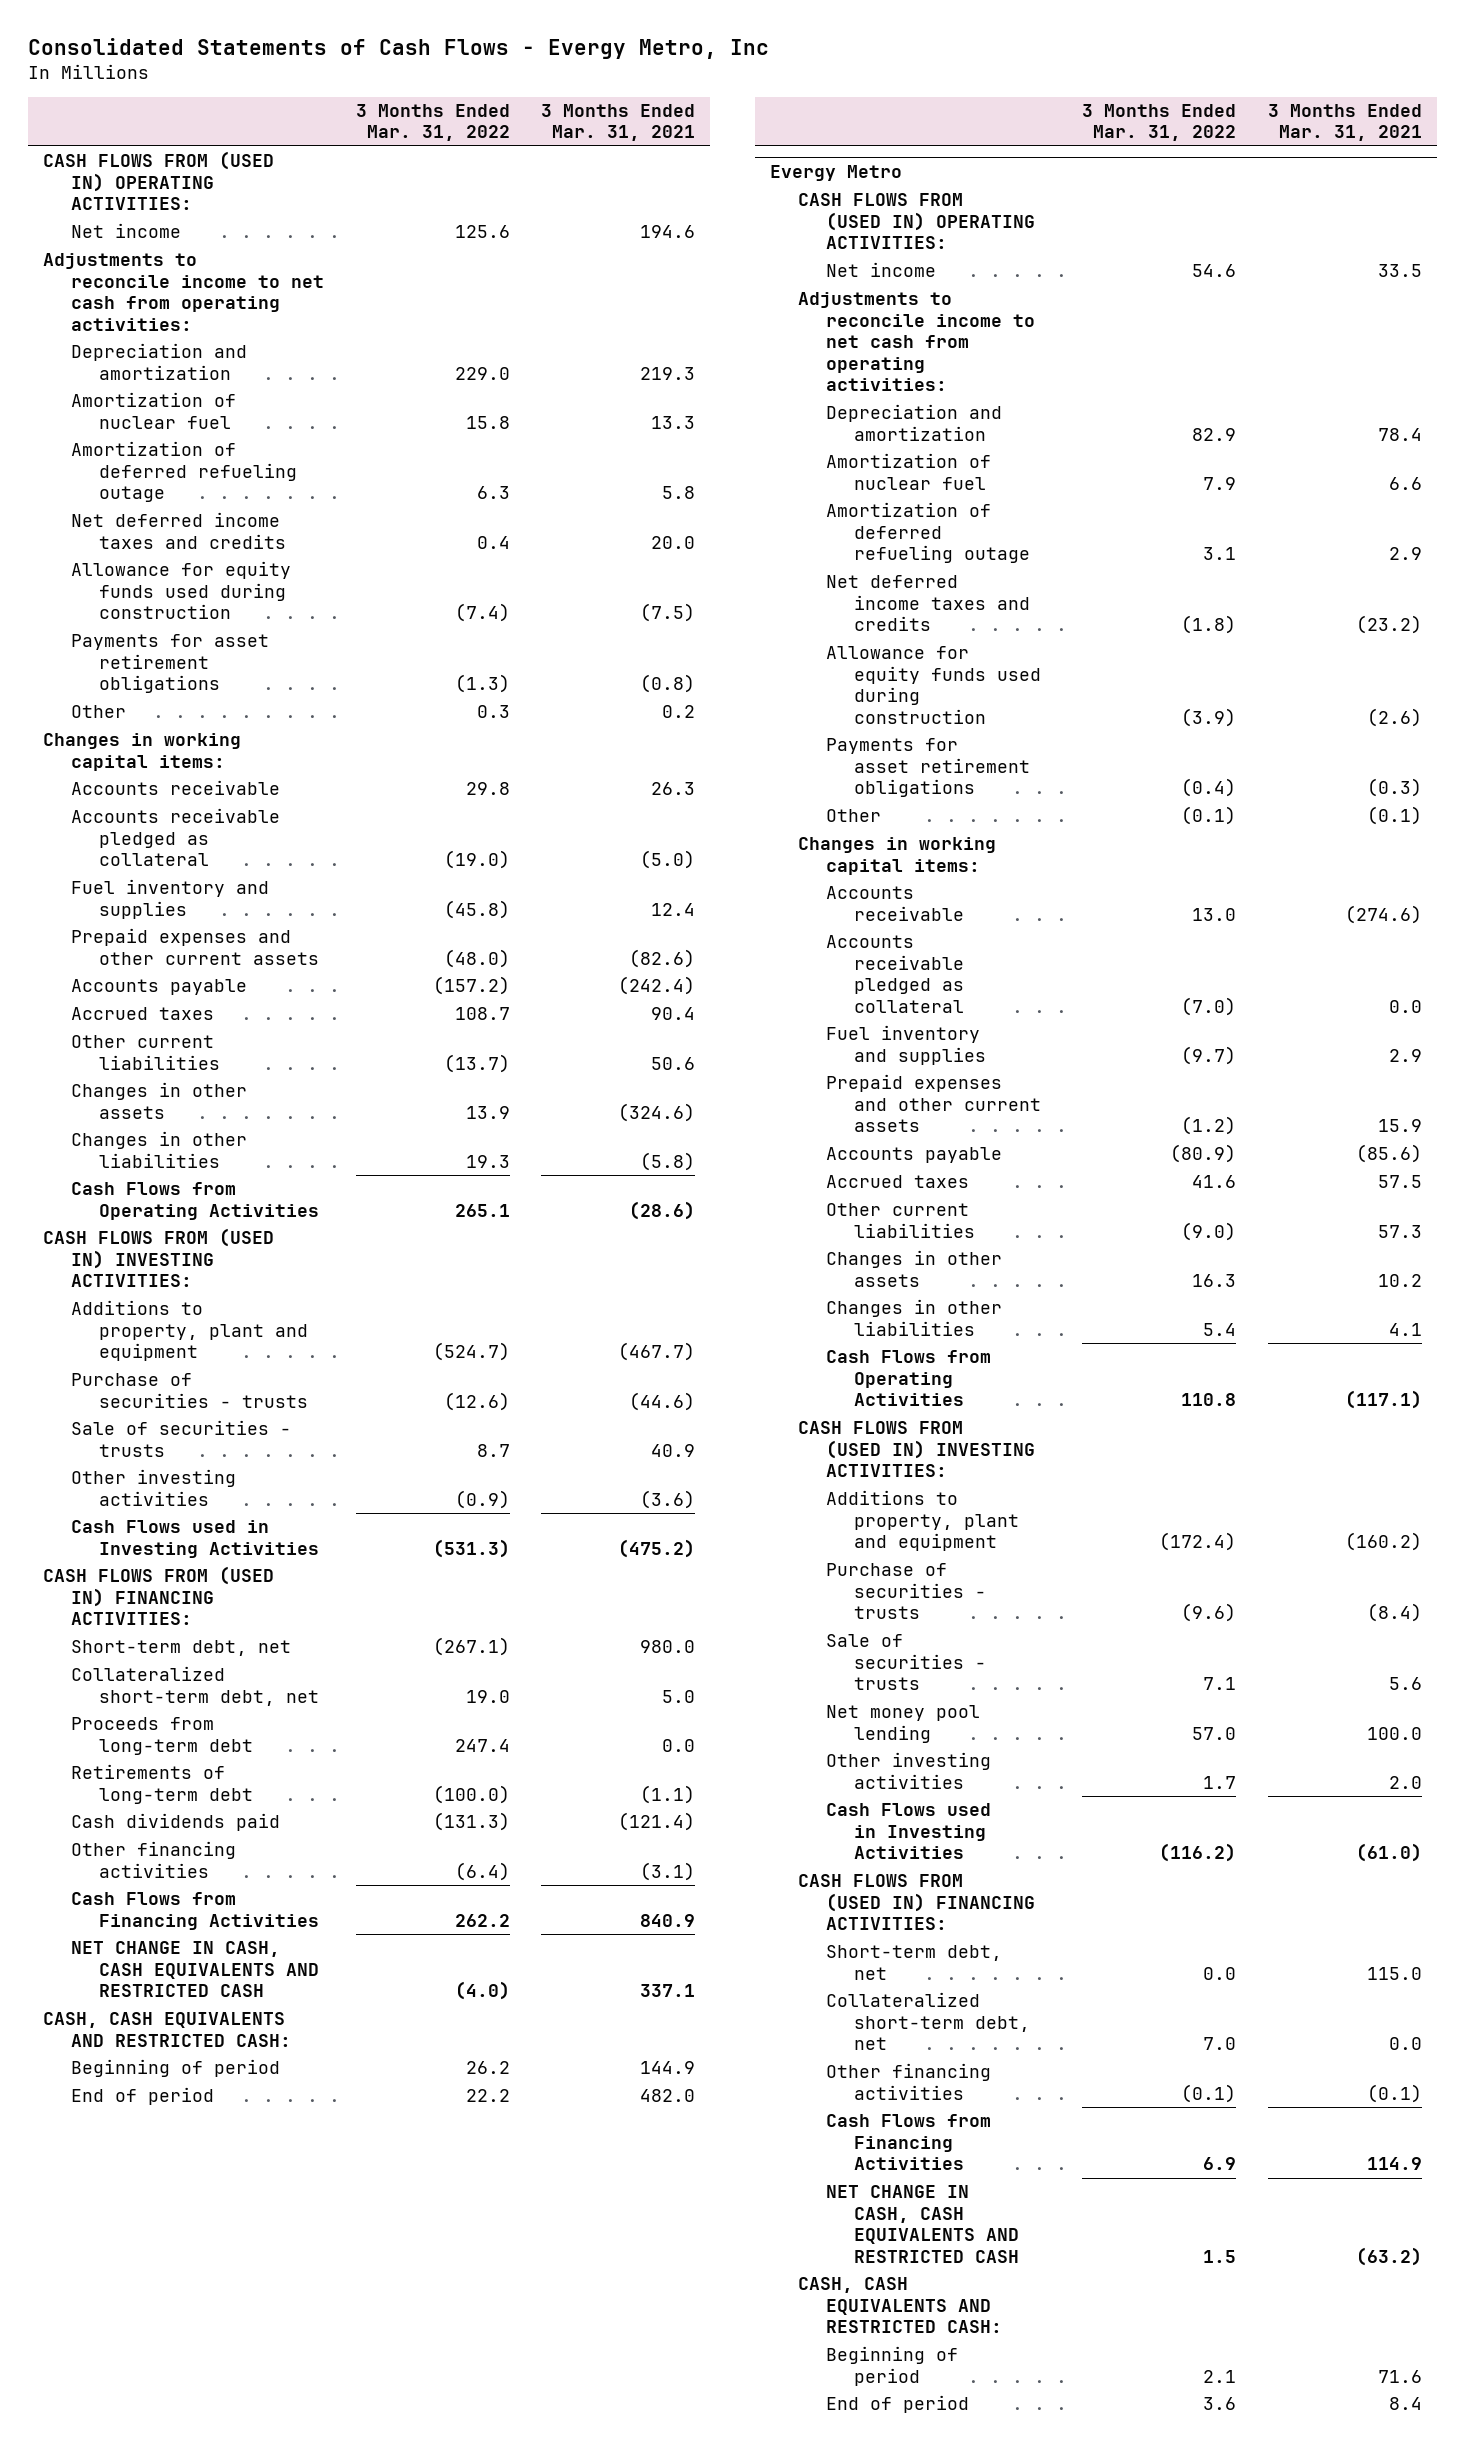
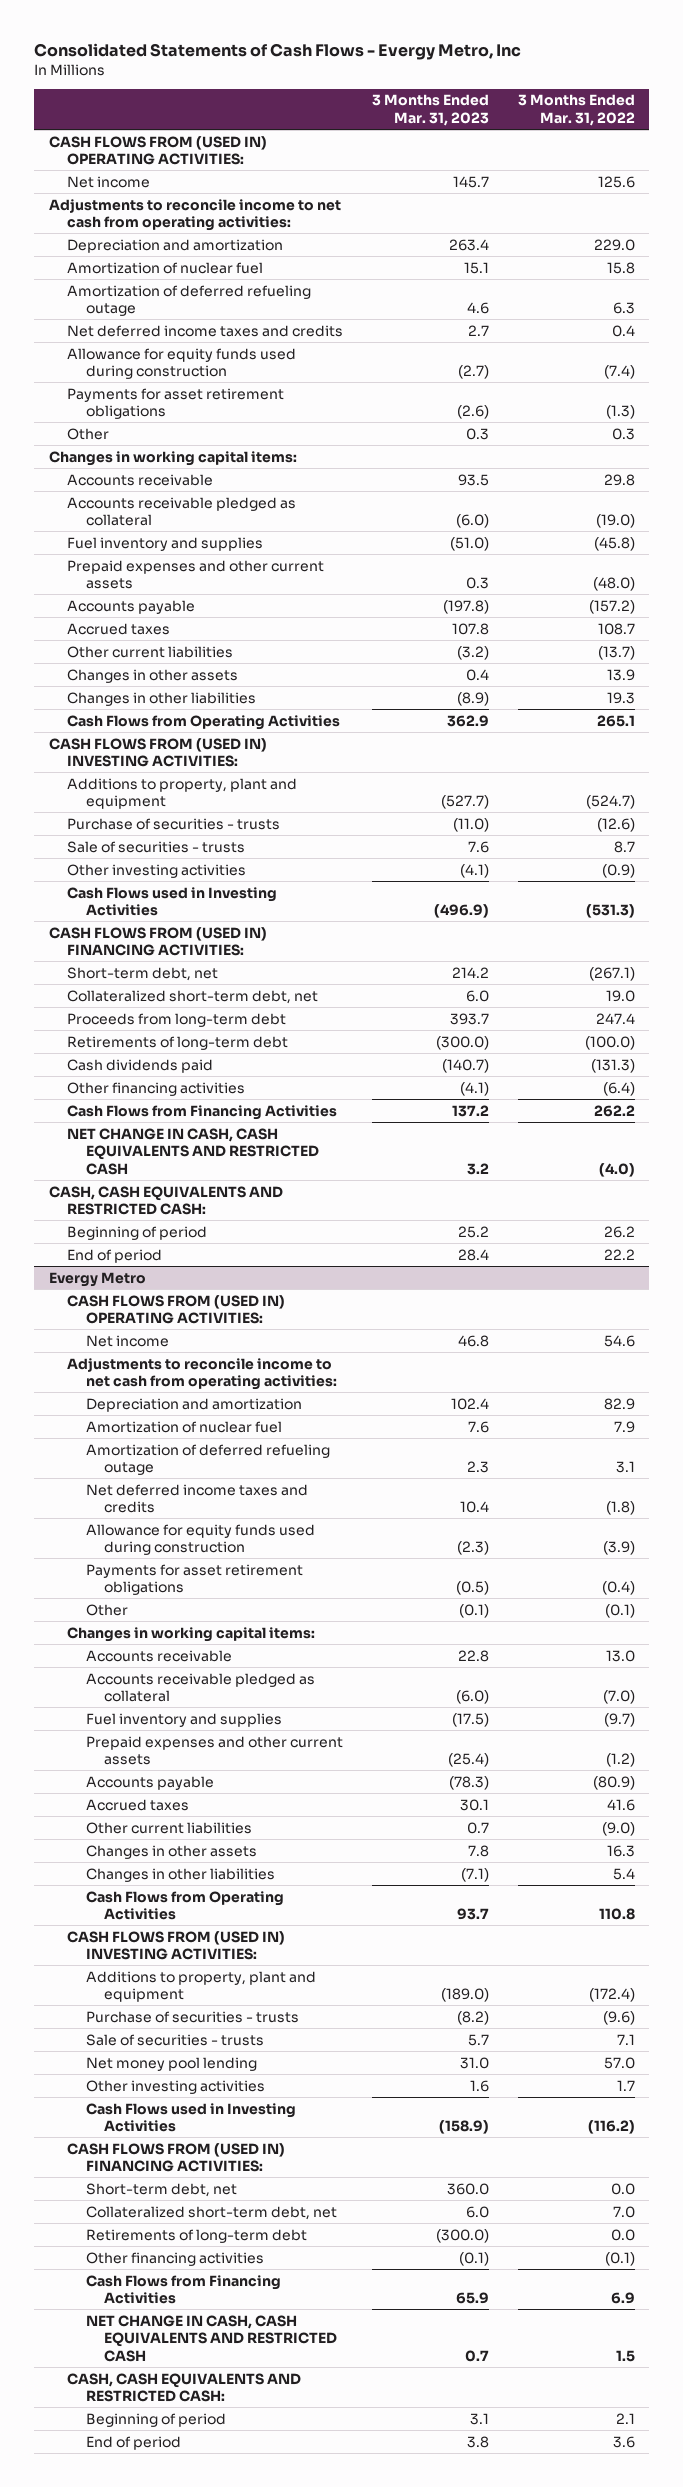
[540,103,695,142] 3 Months Ended Mar. 31, 2021 -> none
none -> [371,94,489,126] 3 Months Ended Mar. 31, 2023
none -> [85,2228,307,2243] Retirements of long-term debt

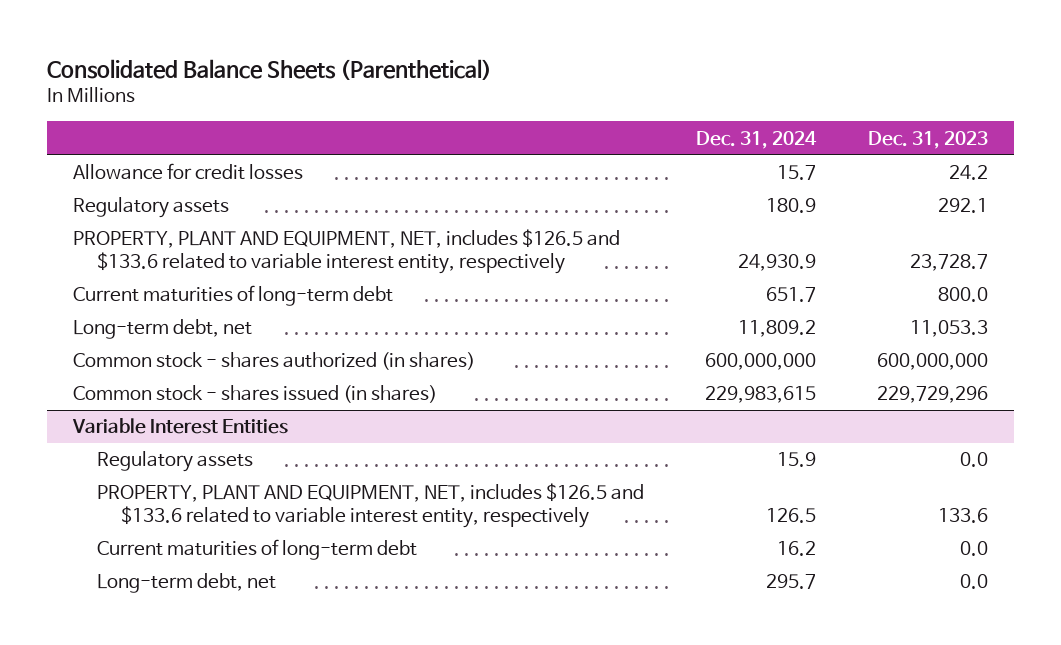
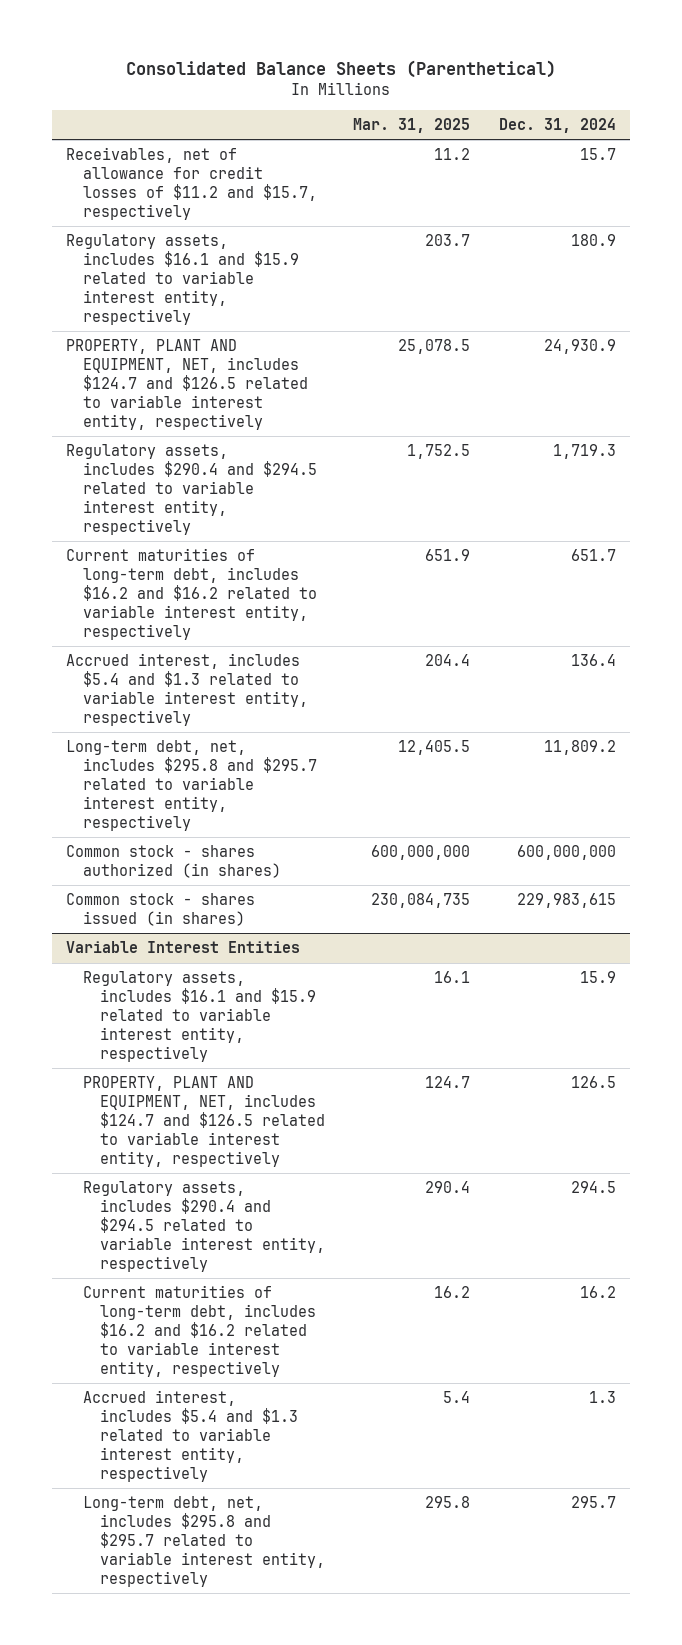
[867,130,988,149] Dec. 31, 2023 -> none
none -> [353,117,471,133] Mar. 31, 2025
[73,163,304,181] Allowance for credit losses -> [66,147,317,220] Receivables, net of allowance for credit losses of $11.2 and $15.7, respectively
[73,197,230,219] Regulatory assets -> [66,234,299,325] Regulatory assets, includes $16.1 and $15.9 related to variable interest entity, respectively
[73,229,621,274] PROPERTY, PLANT AND EQUIPMENT, NET, includes $126.5 and $133.6 related to variable interest entity, respectively -> [66,339,308,430] PROPERTY, PLANT AND EQUIPMENT, NET, includes $124.7 and $126.5 related to variable interest entity, respectively
none -> [66,444,317,535] Regulatory assets, includes $290.4 and $294.5 related to variable interest entity, respectively
[73,285,394,307] Current maturities of long-term debt -> [66,548,317,640] Current maturities of long-term debt, includes $16.2 and $16.2 related to variable interest entity, respectively
none -> [66,653,308,726] Accrued interest, includes $5.4 and $1.3 related to variable interest entity, respectively
[73,319,253,340] Long-term debt, net -> [66,740,317,831] Long-term debt, net, includes $295.8 and $295.7 related to variable interest entity, respectively
[97,451,254,473] Regulatory assets -> [82,971,316,1062] Regulatory assets, includes $16.1 and $15.9 related to variable interest entity, respectively
[97,483,645,528] PROPERTY, PLANT AND EQUIPMENT, NET, includes $126.5 and $133.6 related to variable interest entity, respectively -> [82,1076,325,1167] PROPERTY, PLANT AND EQUIPMENT, NET, includes $124.7 and $126.5 related to variable interest entity, respectively
none -> [82,1181,325,1272] Regulatory assets, includes $290.4 and $294.5 related to variable interest entity, respectively
[97,539,418,561] Current maturities of long-term debt -> [82,1285,316,1377] Current maturities of long-term debt, includes $16.2 and $16.2 related to variable interest entity, respectively
none -> [82,1390,298,1482] Accrued interest, includes $5.4 and $1.3 related to variable interest entity, respectively
[97,573,277,594] Long-term debt, net -> [82,1496,325,1587] Long-term debt, net, includes $295.8 and $295.7 related to variable interest entity, respectively

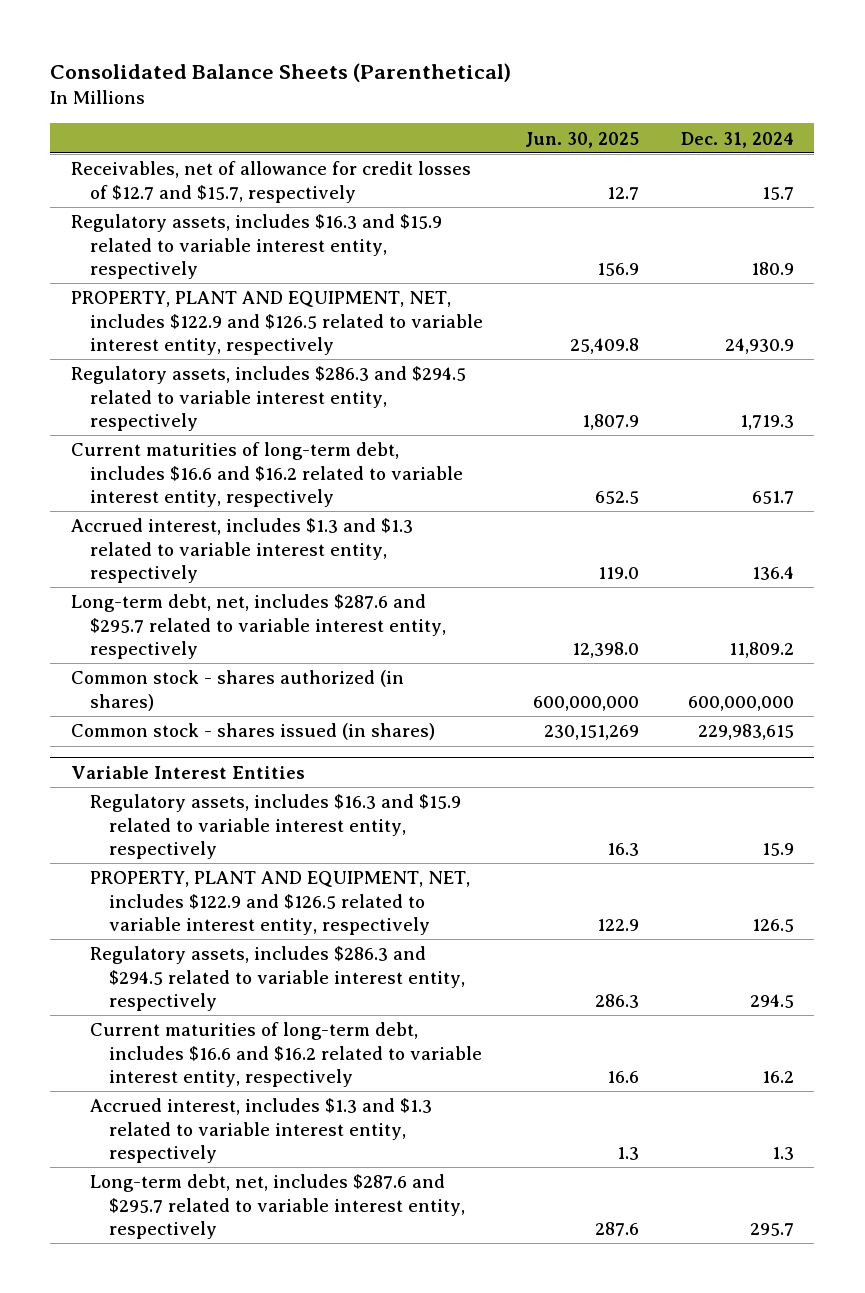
[353,117,471,133] Mar. 31, 2025 -> none
none -> [524,131,639,148] Jun. 30, 2025
[66,147,317,220] Receivables, net of allowance for credit losses of $11.2 and $15.7, respectively -> [71,161,472,203] Receivables, net of allowance for credit losses of $12.7 and $15.7, respectively
[66,234,299,325] Regulatory assets, includes $16.1 and $15.9 related to variable interest entity, respectively -> [71,214,443,279] Regulatory assets, includes $16.3 and $15.9 related to variable interest entity, respectively
[66,339,308,430] PROPERTY, PLANT AND EQUIPMENT, NET, includes $124.7 and $126.5 related to variable interest entity, respectively -> [71,291,483,355] PROPERTY, PLANT AND EQUIPMENT, NET, includes $122.9 and $126.5 related to variable interest entity, respectively
[66,444,317,535] Regulatory assets, includes $290.4 and $294.5 related to variable interest entity, respectively -> [71,366,467,431] Regulatory assets, includes $286.3 and $294.5 related to variable interest entity, respectively
[66,548,317,640] Current maturities of long-term debt, includes $16.2 and $16.2 related to variable interest entity, respectively -> [71,442,463,507] Current maturities of long-term debt, includes $16.6 and $16.2 related to variable interest entity, respectively
[66,653,308,726] Accrued interest, includes $5.4 and $1.3 related to variable interest entity, respectively -> [71,518,414,583] Accrued interest, includes $1.3 and $1.3 related to variable interest entity, respectively
[66,740,317,831] Long-term debt, net, includes $295.8 and $295.7 related to variable interest entity, respectively -> [71,594,446,659] Long-term debt, net, includes $287.6 and $295.7 related to variable interest entity, respectively
[82,971,316,1062] Regulatory assets, includes $16.1 and $15.9 related to variable interest entity, respectively -> [89,794,461,859] Regulatory assets, includes $16.3 and $15.9 related to variable interest entity, respectively
[82,1076,325,1167] PROPERTY, PLANT AND EQUIPMENT, NET, includes $124.7 and $126.5 related to variable interest entity, respectively -> [89,871,470,935] PROPERTY, PLANT AND EQUIPMENT, NET, includes $122.9 and $126.5 related to variable interest entity, respectively
[82,1181,325,1272] Regulatory assets, includes $290.4 and $294.5 related to variable interest entity, respectively -> [89,946,465,1011] Regulatory assets, includes $286.3 and $294.5 related to variable interest entity, respectively
[82,1285,316,1377] Current maturities of long-term debt, includes $16.2 and $16.2 related to variable interest entity, respectively -> [89,1022,482,1087] Current maturities of long-term debt, includes $16.6 and $16.2 related to variable interest entity, respectively
[82,1390,298,1482] Accrued interest, includes $5.4 and $1.3 related to variable interest entity, respectively -> [89,1098,432,1163] Accrued interest, includes $1.3 and $1.3 related to variable interest entity, respectively
[82,1496,325,1587] Long-term debt, net, includes $295.8 and $295.7 related to variable interest entity, respectively -> [89,1174,465,1239] Long-term debt, net, includes $287.6 and $295.7 related to variable interest entity, respectively

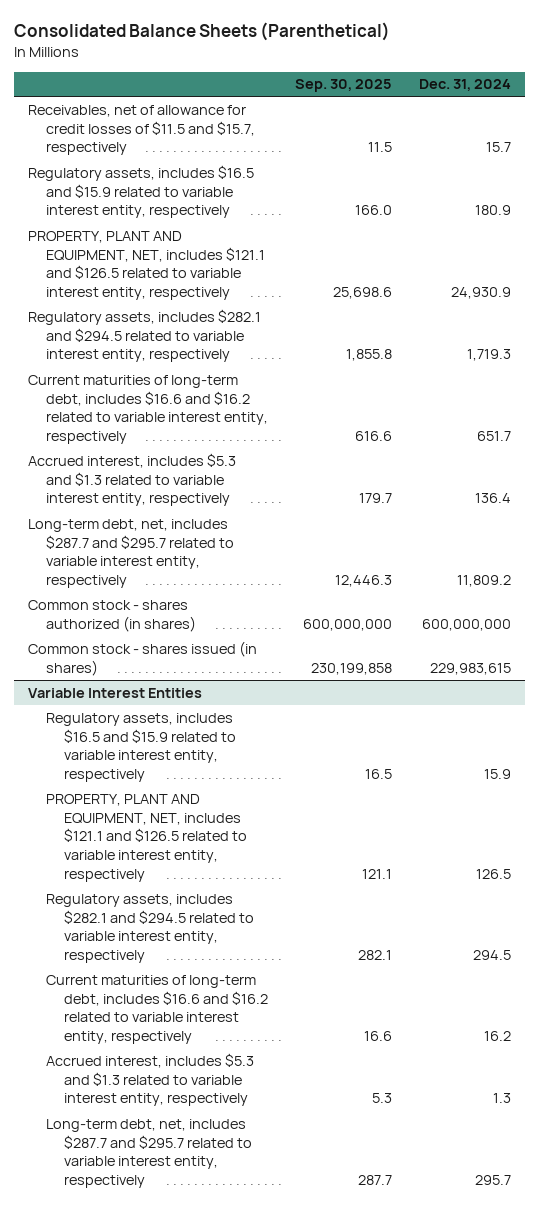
[524,131,639,148] Jun. 30, 2025 -> none
none -> [295,79,393,93] Sep. 30, 2025
[71,161,472,203] Receivables, net of allowance for credit losses of $12.7 and $15.7, respectively -> [27,104,256,156] Receivables, net of allowance for credit losses of $11.5 and $15.7, respectively
[71,214,443,279] Regulatory assets, includes $16.3 and $15.9 related to variable interest entity, respectively -> [27,164,254,219] Regulatory assets, includes $16.5 and $15.9 related to variable interest entity, respectively
[71,291,483,355] PROPERTY, PLANT AND EQUIPMENT, NET, includes $122.9 and $126.5 related to variable interest entity, respectively -> [27,230,266,301] PROPERTY, PLANT AND EQUIPMENT, NET, includes $121.1 and $126.5 related to variable interest entity, respectively
[71,366,467,431] Regulatory assets, includes $286.3 and $294.5 related to variable interest entity, respectively -> [27,308,261,363] Regulatory assets, includes $282.1 and $294.5 related to variable interest entity, respectively
[71,518,414,583] Accrued interest, includes $1.3 and $1.3 related to variable interest entity, respectively -> [27,452,236,507] Accrued interest, includes $5.3 and $1.3 related to variable interest entity, respectively
[71,594,446,659] Long-term debt, net, includes $287.6 and $295.7 related to variable interest entity, respectively -> [27,518,235,589] Long-term debt, net, includes $287.7 and $295.7 related to variable interest entity, respectively
[89,794,461,859] Regulatory assets, includes $16.3 and $15.9 related to variable interest entity, respectively -> [46,712,237,783] Regulatory assets, includes $16.5 and $15.9 related to variable interest entity, respectively
[89,871,470,935] PROPERTY, PLANT AND EQUIPMENT, NET, includes $122.9 and $126.5 related to variable interest entity, respectively -> [46,793,248,883] PROPERTY, PLANT AND EQUIPMENT, NET, includes $121.1 and $126.5 related to variable interest entity, respectively
[89,946,465,1011] Regulatory assets, includes $286.3 and $294.5 related to variable interest entity, respectively -> [46,893,255,964] Regulatory assets, includes $282.1 and $294.5 related to variable interest entity, respectively
[89,1098,432,1163] Accrued interest, includes $1.3 and $1.3 related to variable interest entity, respectively -> [46,1052,255,1107] Accrued interest, includes $5.3 and $1.3 related to variable interest entity, respectively
[89,1174,465,1239] Long-term debt, net, includes $287.6 and $295.7 related to variable interest entity, respectively -> [46,1118,253,1189] Long-term debt, net, includes $287.7 and $295.7 related to variable interest entity, respectively

